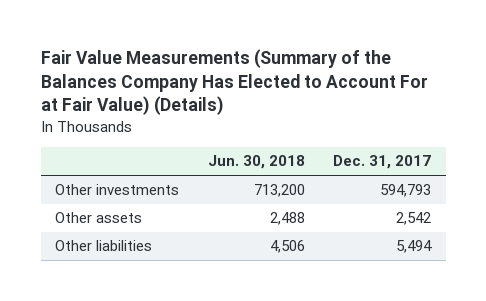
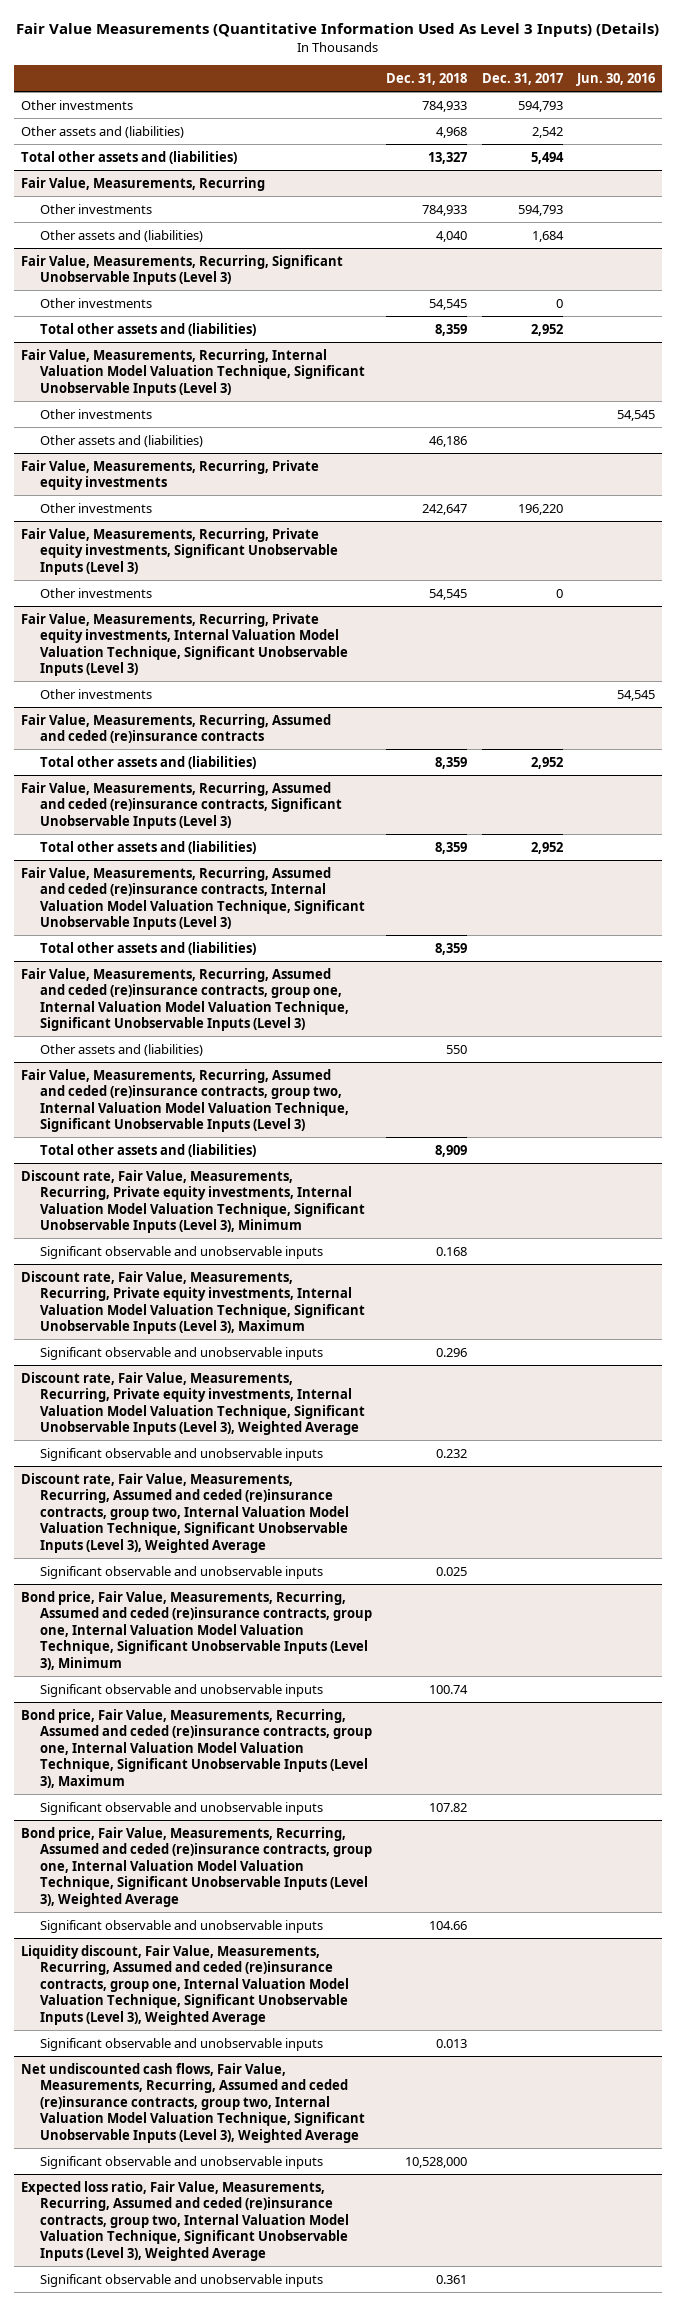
[40,49,428,116] Fair Value Measurements (Summary of the Balances Company Has Elected to Account For at Fair Value) (Details) -> [16,23,660,38] Fair Value Measurements (Quantitative Information Used As Level 3 Inputs) (Details)
[207,155,305,170] Jun. 30, 2018 -> none
none -> [386,73,468,86] Dec. 31, 2018
none -> [576,73,656,87] Jun. 30, 2016
[55,212,143,224] Other assets -> [20,125,184,138] Other assets and (liabilities)
[55,240,153,252] Other liabilities -> [20,150,237,164] Total other assets and (liabilities)
none -> [20,176,265,191] Fair Value, Measurements, Recurring
none -> [40,203,153,214] Other investments
none -> [40,229,204,242] Other assets and (liabilities)
none -> [20,254,343,286] Fair Value, Measurements, Recurring, Significant Unobservable Inputs (Level 3)
none -> [40,297,153,308] Other investments
none -> [40,322,257,336] Total other assets and (liabilities)
none -> [20,348,366,396] Fair Value, Measurements, Recurring, Internal Valuation Model Valuation Technique, Significant Unobservable Inputs (Level 3)
none -> [40,408,153,419] Other investments
none -> [40,434,204,447] Other assets and (liabilities)
none -> [20,459,319,491] Fair Value, Measurements, Recurring, Private equity investments
none -> [40,502,153,513] Other investments
none -> [20,527,339,575] Fair Value, Measurements, Recurring, Private equity investments, Significant Unobservable Inputs (Level 3)
none -> [40,587,153,598] Other investments
none -> [20,612,349,677] Fair Value, Measurements, Recurring, Private equity investments, Internal Valuation Model Valuation Technique, Significant Unobservable Inputs (Level 3)
none -> [40,688,153,699] Other investments
none -> [20,713,331,744] Fair Value, Measurements, Recurring, Assumed and ceded (re)insurance contracts
none -> [40,755,257,769] Total other assets and (liabilities)
none -> [20,781,343,829] Fair Value, Measurements, Recurring, Assumed and ceded (re)insurance contracts, Significant Unobservable Inputs (Level 3)
none -> [40,840,257,854] Total other assets and (liabilities)
none -> [20,866,366,931] Fair Value, Measurements, Recurring, Assumed and ceded (re)insurance contracts, Internal Valuation Model Valuation Technique, Significant Unobservable Inputs (Level 3)
none -> [40,941,257,955] Total other assets and (liabilities)
none -> [20,967,350,1032] Fair Value, Measurements, Recurring, Assumed and ceded (re)insurance contracts, group one, Internal Valuation Model Valuation Technique, Significant Unobservable Inputs (Level 3)
none -> [40,1043,204,1056] Other assets and (liabilities)
none -> [20,1068,350,1133] Fair Value, Measurements, Recurring, Assumed and ceded (re)insurance contracts, group two, Internal Valuation Model Valuation Technique, Significant Unobservable Inputs (Level 3)
none -> [40,1143,257,1157] Total other assets and (liabilities)
none -> [20,1169,366,1234] Discount rate, Fair Value, Measurements, Recurring, Private equity investments, Internal Valuation Model Valuation Technique, Significant Unobservable Inputs (Level 3), Minimum
none -> [40,1245,324,1259] Significant observable and unobservable inputs
none -> [20,1270,366,1335] Discount rate, Fair Value, Measurements, Recurring, Private equity investments, Internal Valuation Model Valuation Technique, Significant Unobservable Inputs (Level 3), Maximum
none -> [40,1346,324,1360] Significant observable and unobservable inputs
none -> [20,1371,366,1436] Discount rate, Fair Value, Measurements, Recurring, Private equity investments, Internal Valuation Model Valuation Technique, Significant Unobservable Inputs (Level 3), Weighted Average
none -> [40,1447,324,1461] Significant observable and unobservable inputs
none -> [20,1472,350,1553] Discount rate, Fair Value, Measurements, Recurring, Assumed and ceded (re)insurance contracts, group two, Internal Valuation Model Valuation Technique, Significant Unobservable Inputs (Level 3), Weighted Average
none -> [40,1565,324,1579] Significant observable and unobservable inputs
none -> [20,1590,373,1670] Bond price, Fair Value, Measurements, Recurring, Assumed and ceded (re)insurance contracts, group one, Internal Valuation Model Valuation Technique, Significant Unobservable Inputs (Level 3), Minimum
none -> [40,1683,324,1697] Significant observable and unobservable inputs
none -> [20,1708,373,1788] Bond price, Fair Value, Measurements, Recurring, Assumed and ceded (re)insurance contracts, group one, Internal Valuation Model Valuation Technique, Significant Unobservable Inputs (Level 3), Maximum
none -> [40,1801,324,1815] Significant observable and unobservable inputs
none -> [20,1826,373,1907] Bond price, Fair Value, Measurements, Recurring, Assumed and ceded (re)insurance contracts, group one, Internal Valuation Model Valuation Technique, Significant Unobservable Inputs (Level 3), Weighted Average
none -> [40,1919,324,1933] Significant observable and unobservable inputs
none -> [20,1944,350,2025] Liquidity discount, Fair Value, Measurements, Recurring, Assumed and ceded (re)insurance contracts, group one, Internal Valuation Model Valuation Technique, Significant Unobservable Inputs (Level 3), Weighted Average
none -> [40,2037,324,2051] Significant observable and unobservable inputs
none -> [20,2062,366,2143] Net undiscounted cash flows, Fair Value, Measurements, Recurring, Assumed and ceded (re)insurance contracts, group two, Internal Valuation Model Valuation Technique, Significant Unobservable Inputs (Level 3), Weighted Average
none -> [40,2155,324,2169] Significant observable and unobservable inputs
none -> [20,2180,350,2261] Expected loss ratio, Fair Value, Measurements, Recurring, Assumed and ceded (re)insurance contracts, group two, Internal Valuation Model Valuation Technique, Significant Unobservable Inputs (Level 3), Weighted Average
none -> [40,2273,324,2287] Significant observable and unobservable inputs

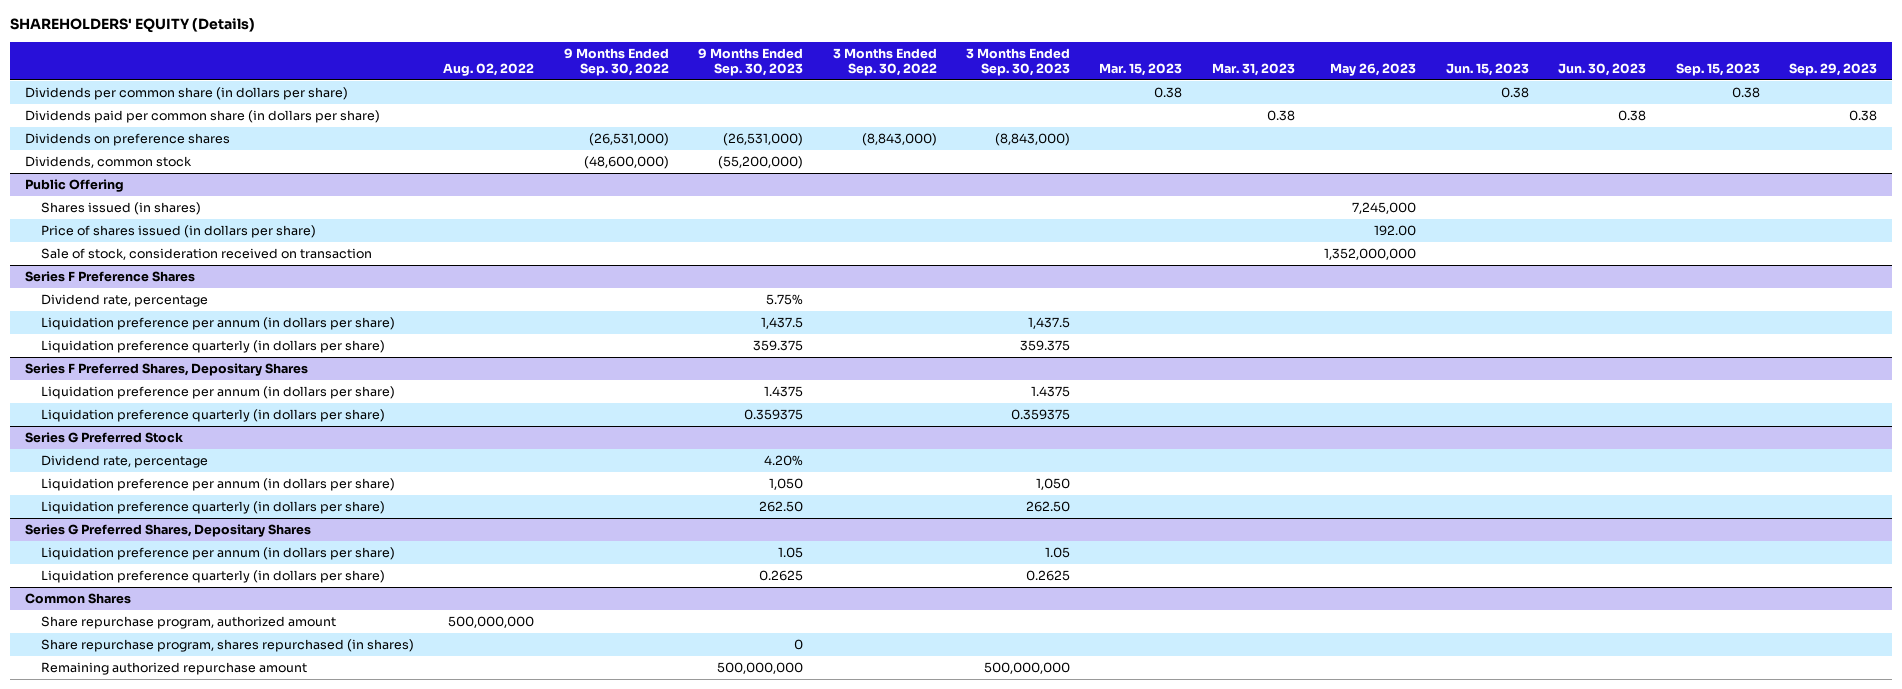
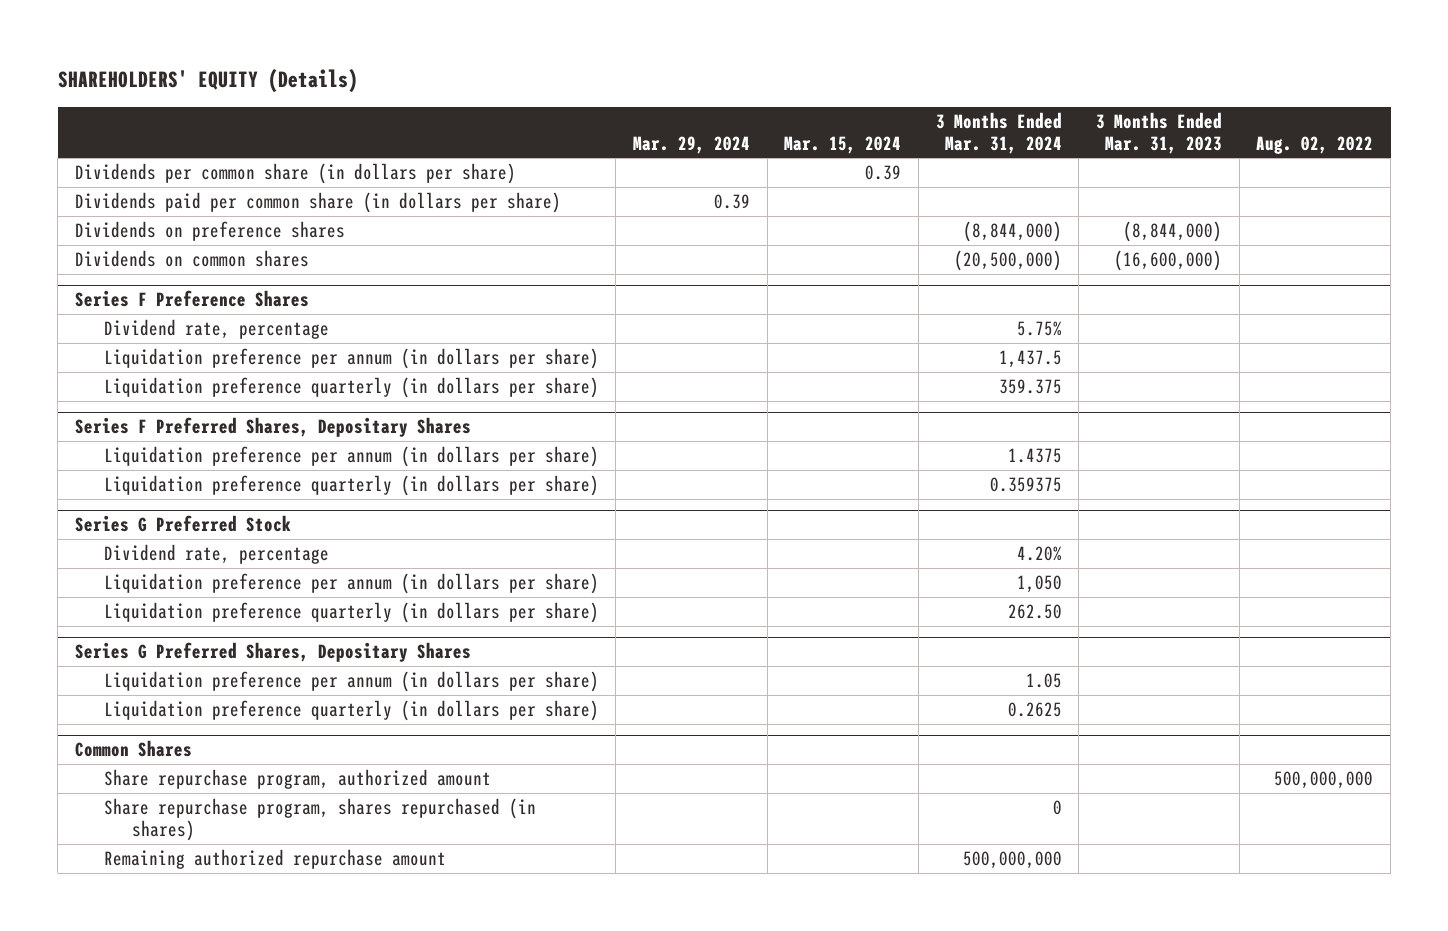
[563,47,669,76] 9 Months Ended Sep. 30, 2022 -> none
[698,47,804,76] 9 Months Ended Sep. 30, 2023 -> none
[832,47,937,76] 3 Months Ended Sep. 30, 2022 -> none
[965,47,1070,76] 3 Months Ended Sep. 30, 2023 -> none
[1099,62,1183,76] Mar. 15, 2023 -> none
[1211,62,1295,76] Mar. 31, 2023 -> none
[1330,62,1417,76] May 26, 2023 -> none
[1445,62,1529,76] Jun. 15, 2023 -> none
[1558,62,1647,76] Jun. 30, 2023 -> none
[1675,62,1760,76] Sep. 15, 2023 -> none
[1789,62,1878,76] Sep. 29, 2023 -> none
none -> [632,135,750,154] Mar. 29, 2024
none -> [784,135,902,154] Mar. 15, 2024
none -> [935,111,1062,154] 3 Months Ended Mar. 31, 2024
none -> [1095,111,1222,154] 3 Months Ended Mar. 31, 2023
[24,179,124,193] Public Offering -> none
[40,202,201,216] Shares issued (in shares) -> none
[40,225,316,239] Price of shares issued (in dollars per share) -> none
[40,248,372,261] Sale of stock, consideration received on transaction -> none
[24,156,192,169] Dividends, common stock -> [74,250,309,268] Dividends on common shares

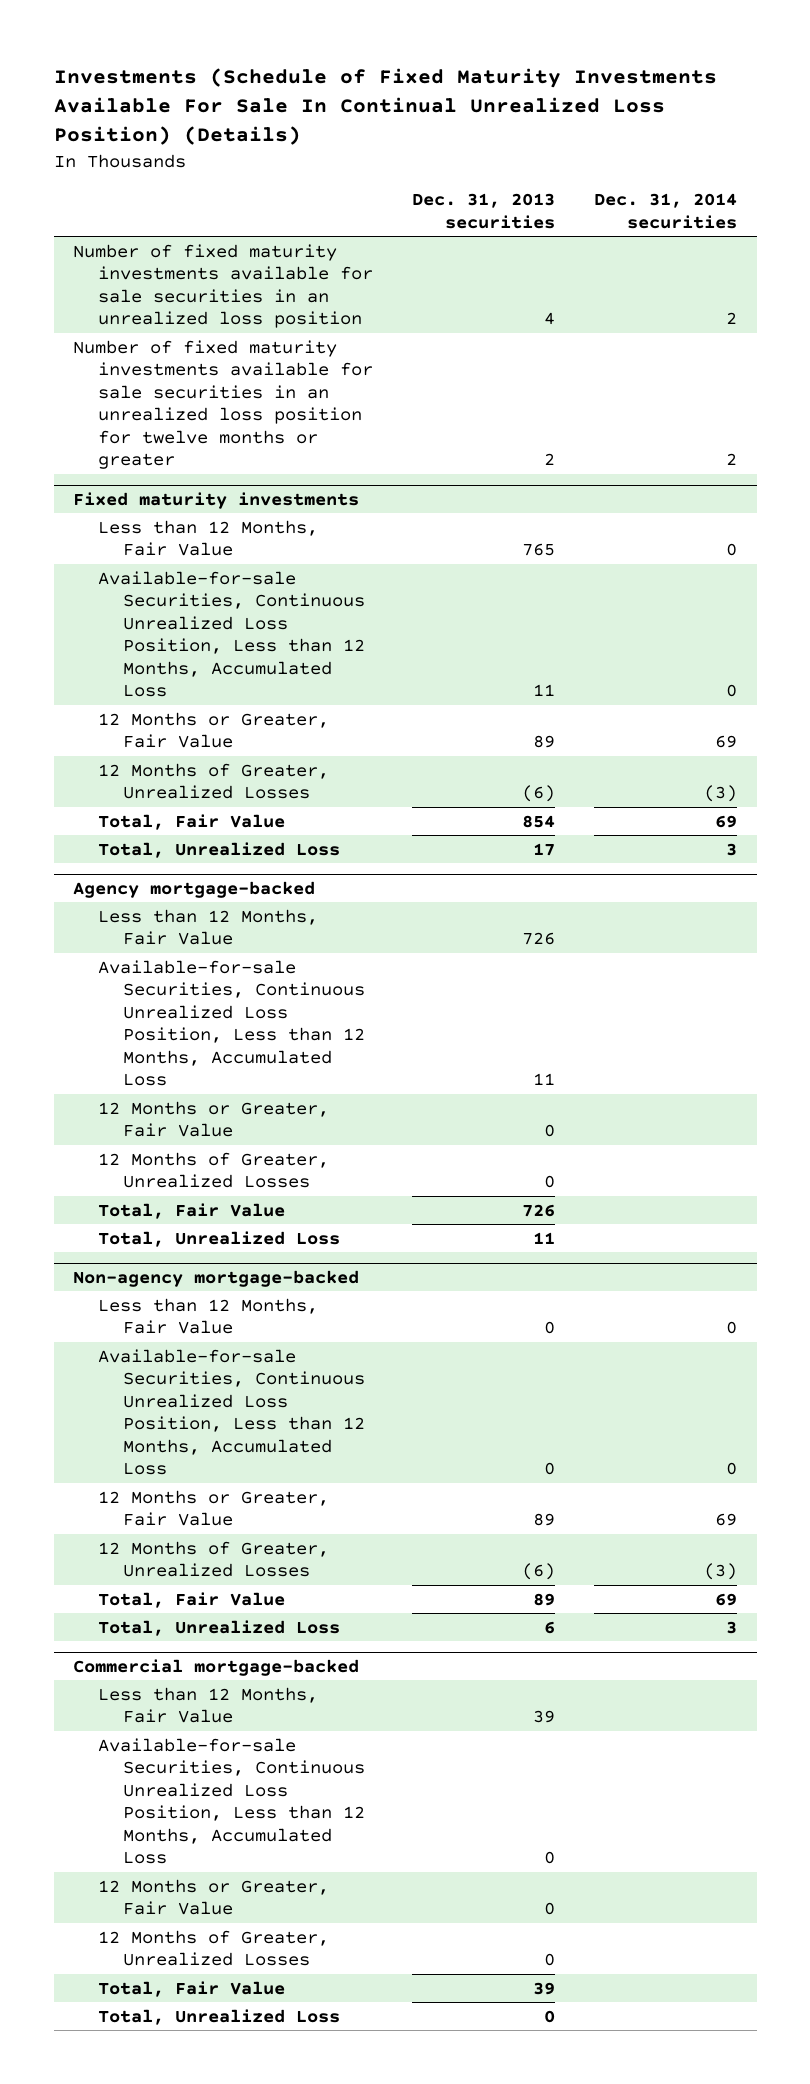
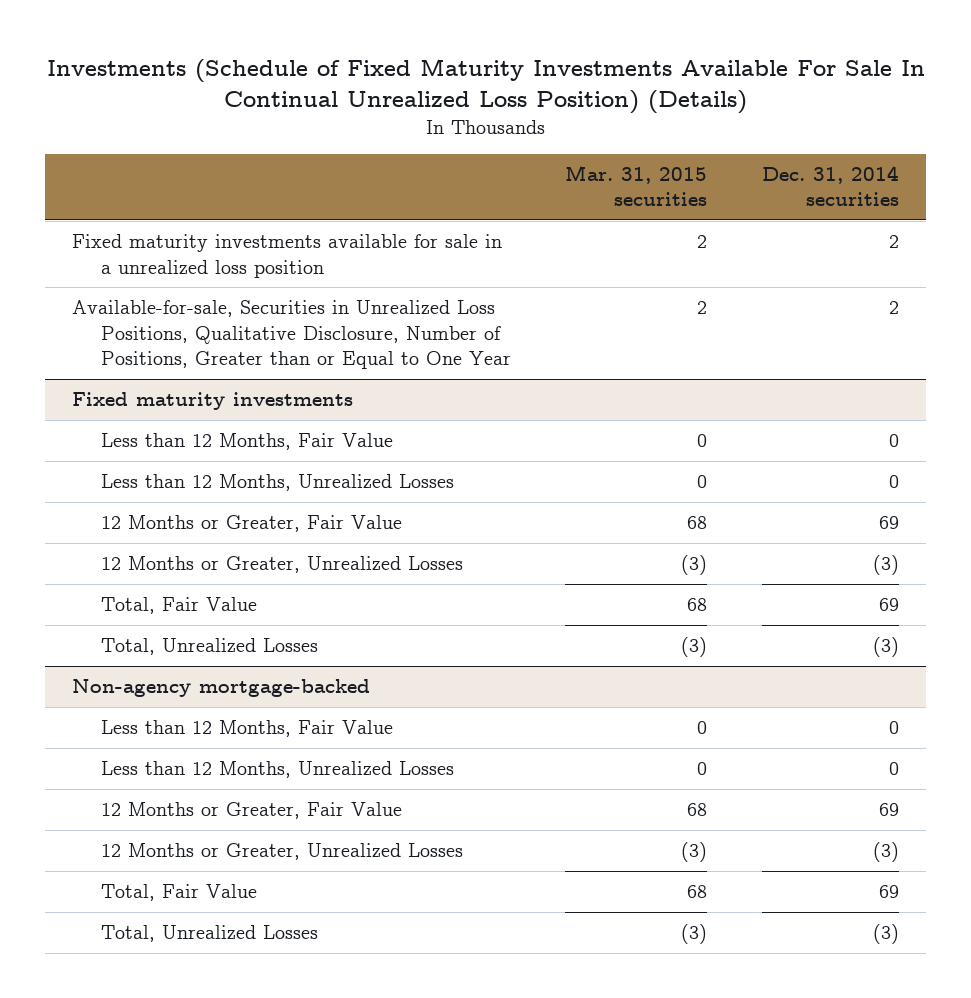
[412,193,556,229] Dec. 31, 2013 securities -> none
none -> [565,164,708,207] Mar. 31, 2015 securities
[73,243,374,329] Number of fixed maturity investments available for sale securities in an unrealized loss position -> [72,234,503,278] Fixed maturity investments available for sale in a unrealized loss position
[73,339,374,470] Number of fixed maturity investments available for sale securities in an unrealized loss position for twelve months or greater -> [72,300,511,370] Available-for-sale, Securities in Unrealized Loss Positions, Qualitative Disclosure, Number of Positions, Greater than or Equal to One Year
[98,570,366,698] Available-for-sale Securities, Continuous Unrealized Loss Position, Less than 12 Months, Accumulated Loss -> [100,474,454,492] Less than 12 Months, Unrealized Losses
[98,762,330,800] 12 Months of Greater, Unrealized Losses -> [100,556,463,574] 12 Months or Greater, Unrealized Losses
[73,880,316,898] Agency mortgage-backed -> none
[98,908,319,946] Less than 12 Months, Fair Value -> none
[98,959,366,1087] Available-for-sale Securities, Continuous Unrealized Loss Position, Less than 12 Months, Accumulated Loss -> none
[98,1100,330,1138] 12 Months or Greater, Fair Value -> none
[98,1151,330,1189] 12 Months of Greater, Unrealized Losses -> none
[98,1202,286,1219] Total, Fair Value -> none
[98,1230,341,1247] Total, Unrealized Loss -> none
[98,841,341,858] Total, Unrealized Loss -> [100,638,318,656] Total, Unrealized Losses
[726,842,738,856] 3 -> [872,637,899,658] (3)
[98,1348,366,1476] Available-for-sale Securities, Continuous Unrealized Loss Position, Less than 12 Months, Accumulated Loss -> [100,761,454,779] Less than 12 Months, Unrealized Losses
[98,1540,330,1578] 12 Months of Greater, Unrealized Losses -> [100,843,463,861] 12 Months or Greater, Unrealized Losses
[73,1658,360,1676] Commercial mortgage-backed -> none
[98,1686,319,1724] Less than 12 Months, Fair Value -> none
[98,1737,366,1865] Available-for-sale Securities, Continuous Unrealized Loss Position, Less than 12 Months, Accumulated Loss -> none
[98,1878,330,1916] 12 Months or Greater, Fair Value -> none
[98,1929,330,1967] 12 Months of Greater, Unrealized Losses -> none
[98,1980,286,1997] Total, Fair Value -> none
[98,2008,341,2025] Total, Unrealized Loss -> none
[98,1619,341,1636] Total, Unrealized Loss -> [100,925,318,943] Total, Unrealized Losses
[726,1620,738,1634] 3 -> [872,924,899,945] (3)

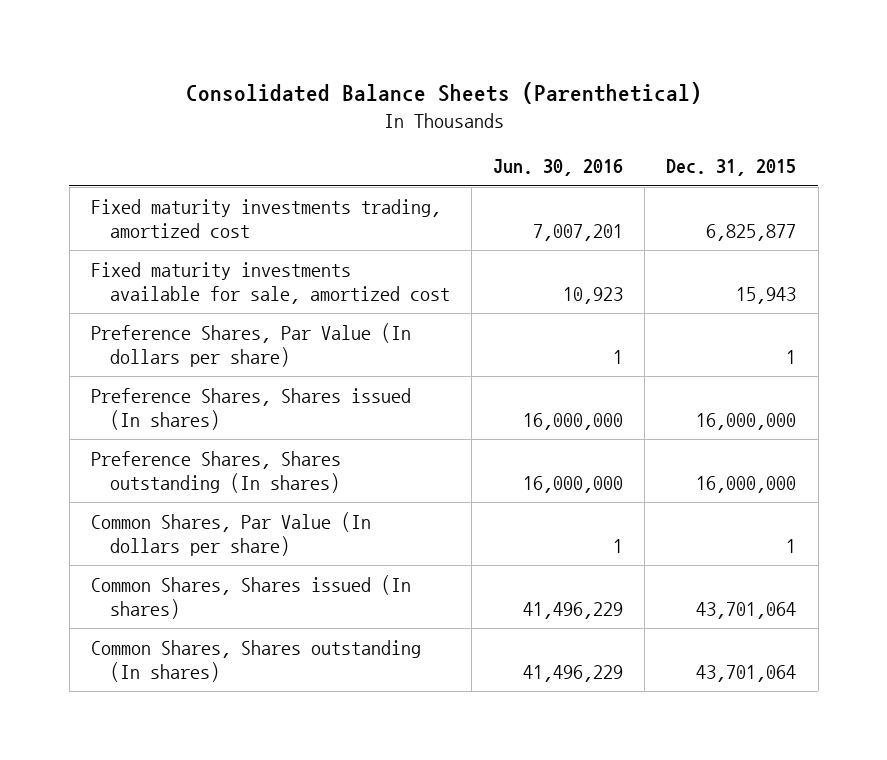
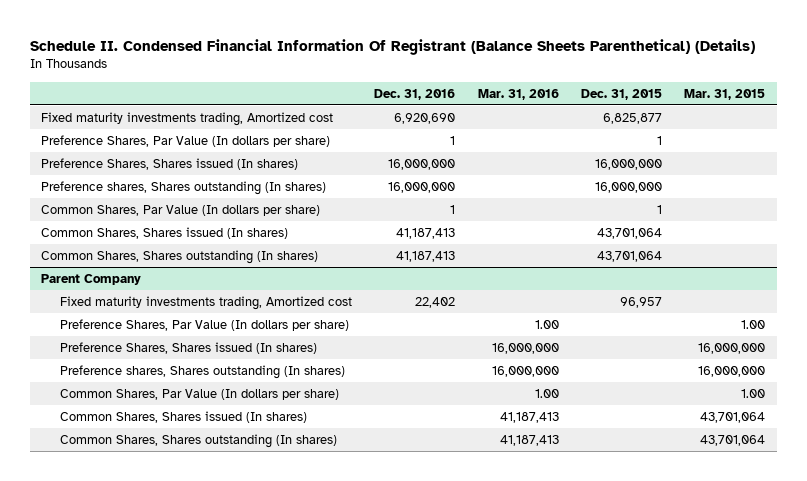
[185,81,702,104] Consolidated Balance Sheets (Parenthetical) -> [30,38,756,55] Schedule II. Condensed Financial Information Of Registrant (Balance Sheets Parenthetical) (Details)
[492,159,623,177] Jun. 30, 2016 -> none
none -> [374,88,456,100] Dec. 31, 2016
none -> [477,88,559,100] Mar. 31, 2016
none -> [684,88,766,100] Mar. 31, 2015
[90,261,450,304] Fixed maturity investments available for sale, amortized cost -> none
[90,198,441,238] Fixed maturity investments trading, amortized cost -> [41,112,334,127] Fixed maturity investments trading, Amortized cost
[90,450,341,493] Preference Shares, Shares outstanding (In shares) -> [41,181,327,196] Preference shares, Shares outstanding (In shares)
none -> [41,274,142,286] Parent Company
none -> [59,296,352,311] Fixed maturity investments trading, Amortized cost
none -> [59,319,349,332] Preference Shares, Par Value (In dollars per share)
none -> [59,342,317,355] Preference Shares, Shares issued (In shares)
none -> [59,365,345,380] Preference shares, Shares outstanding (In shares)
none -> [59,389,339,401] Common Shares, Par Value (In dollars per share)
none -> [59,411,307,424] Common Shares, Shares issued (In shares)
none -> [59,434,337,449] Common Shares, Shares outstanding (In shares)

